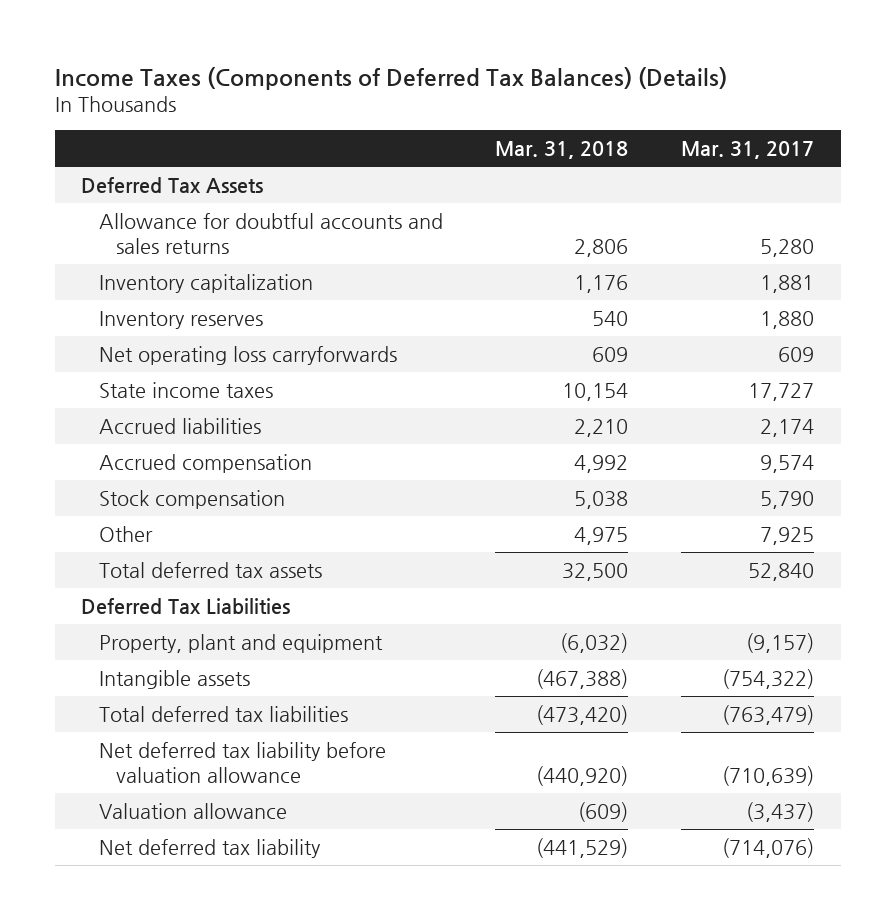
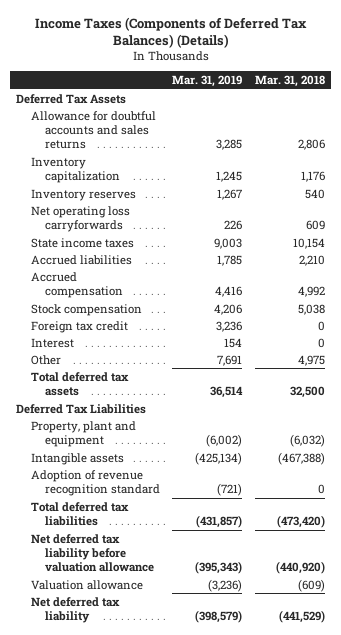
[681,140,815,159] Mar. 31, 2017 -> none
none -> [172,75,243,88] Mar. 31, 2019
none -> [30,320,128,333] Foreign tax credit
none -> [30,337,74,348] Interest
none -> [30,469,160,497] Adoption of revenue recognition standard

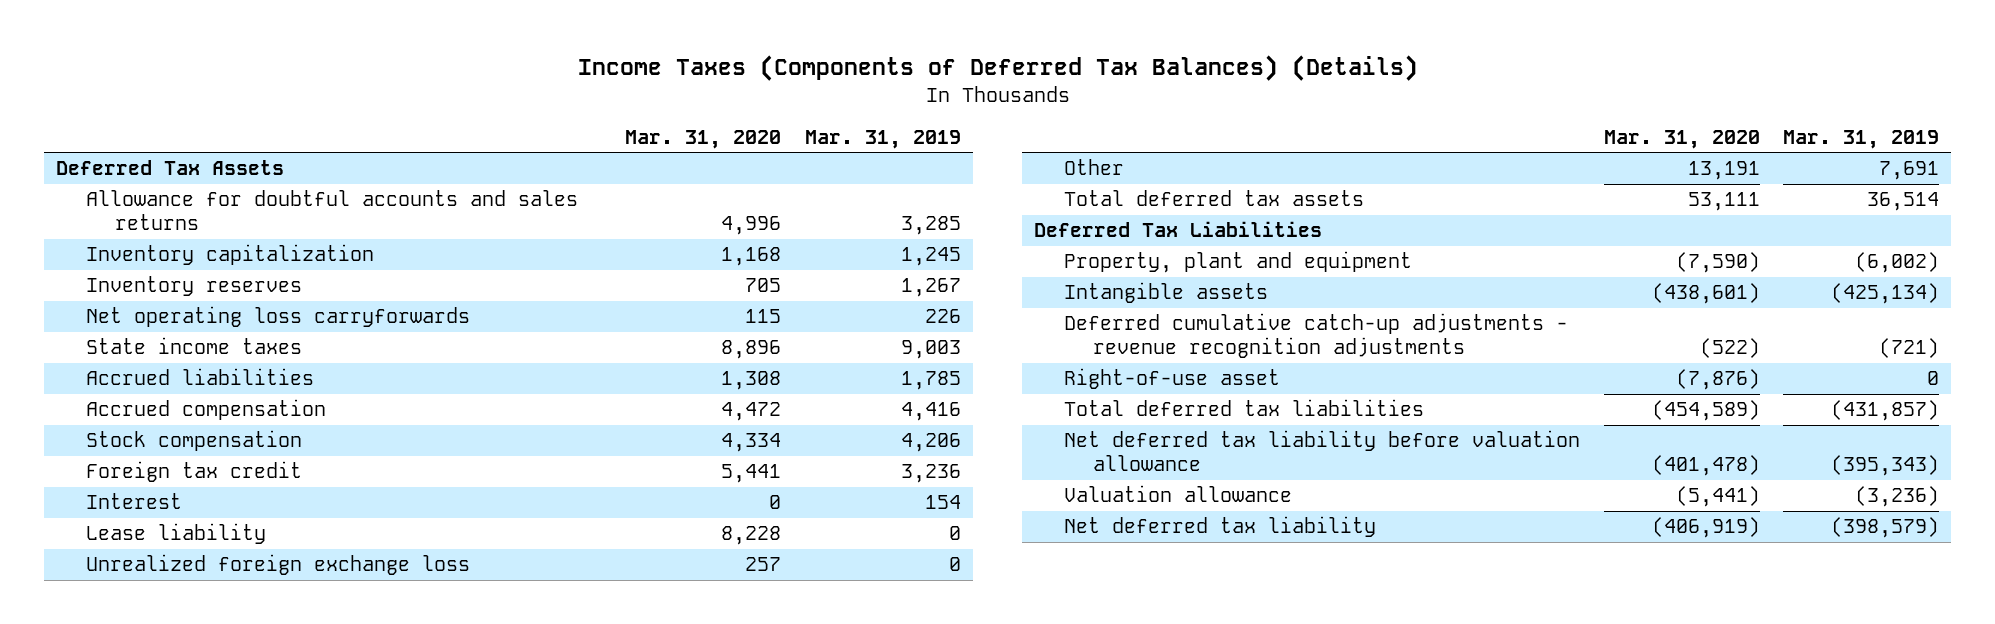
[254,75,325,88] Mar. 31, 2018 -> none
none -> [625,129,782,149] Mar. 31, 2020
none -> [85,523,266,545] Lease liability
none -> [85,554,470,576] Unrealized foreign exchange loss
[30,469,160,497] Adoption of revenue recognition standard -> [1063,313,1568,359] Deferred cumulative catch-up adjustments - revenue recognition adjustments
none -> [1063,368,1280,390] Right-of-use asset

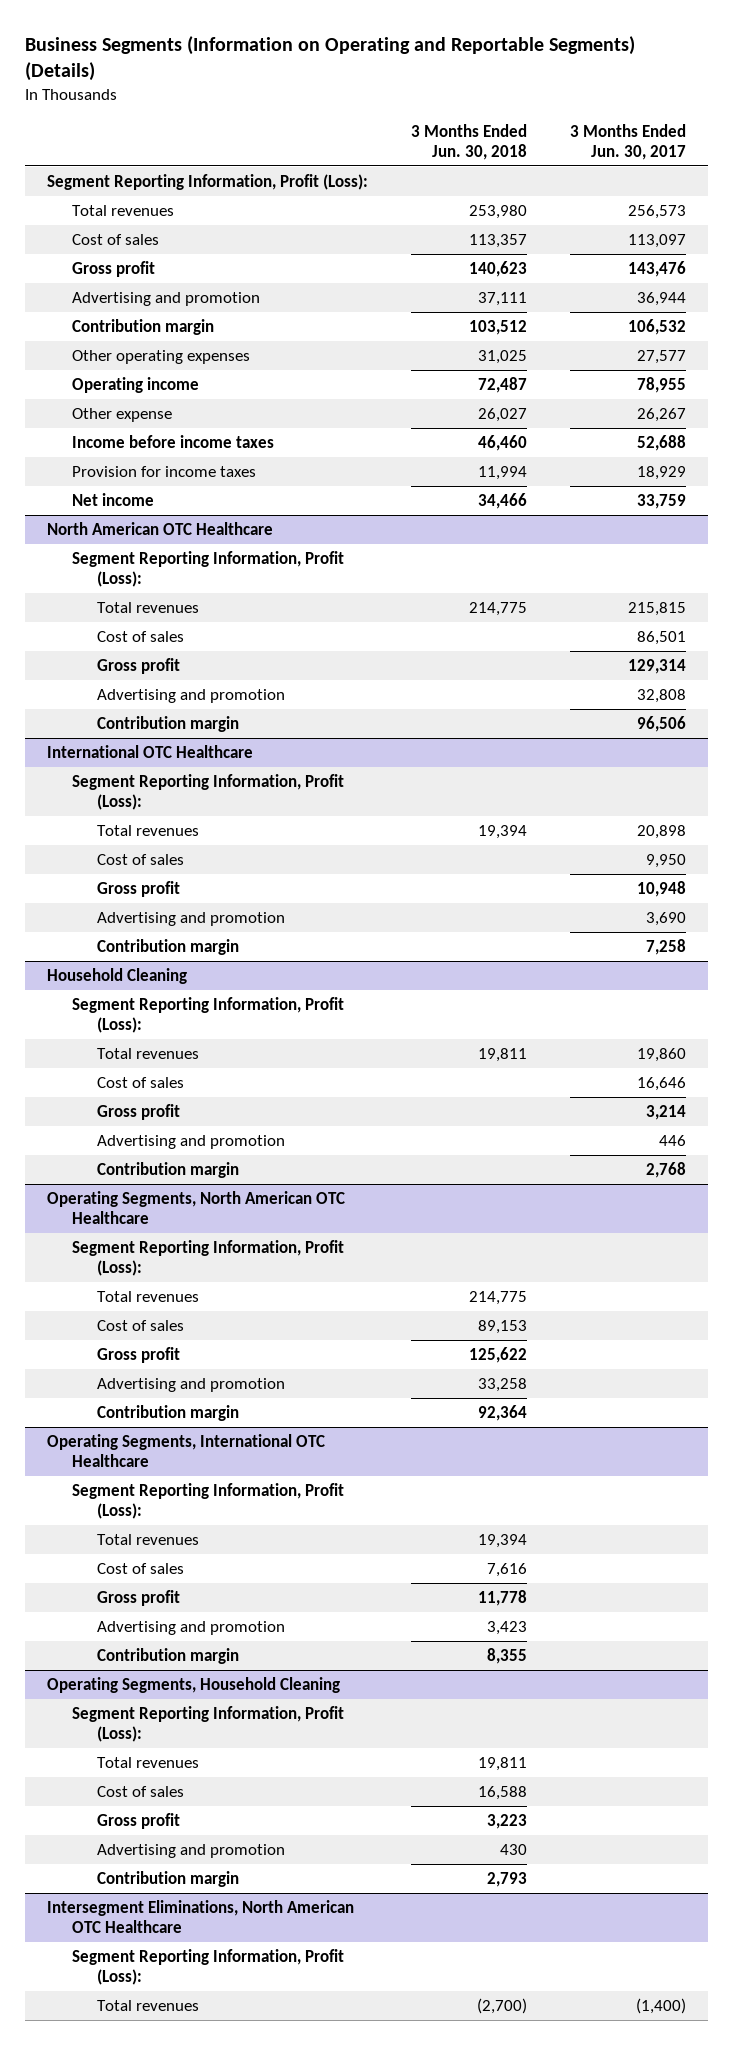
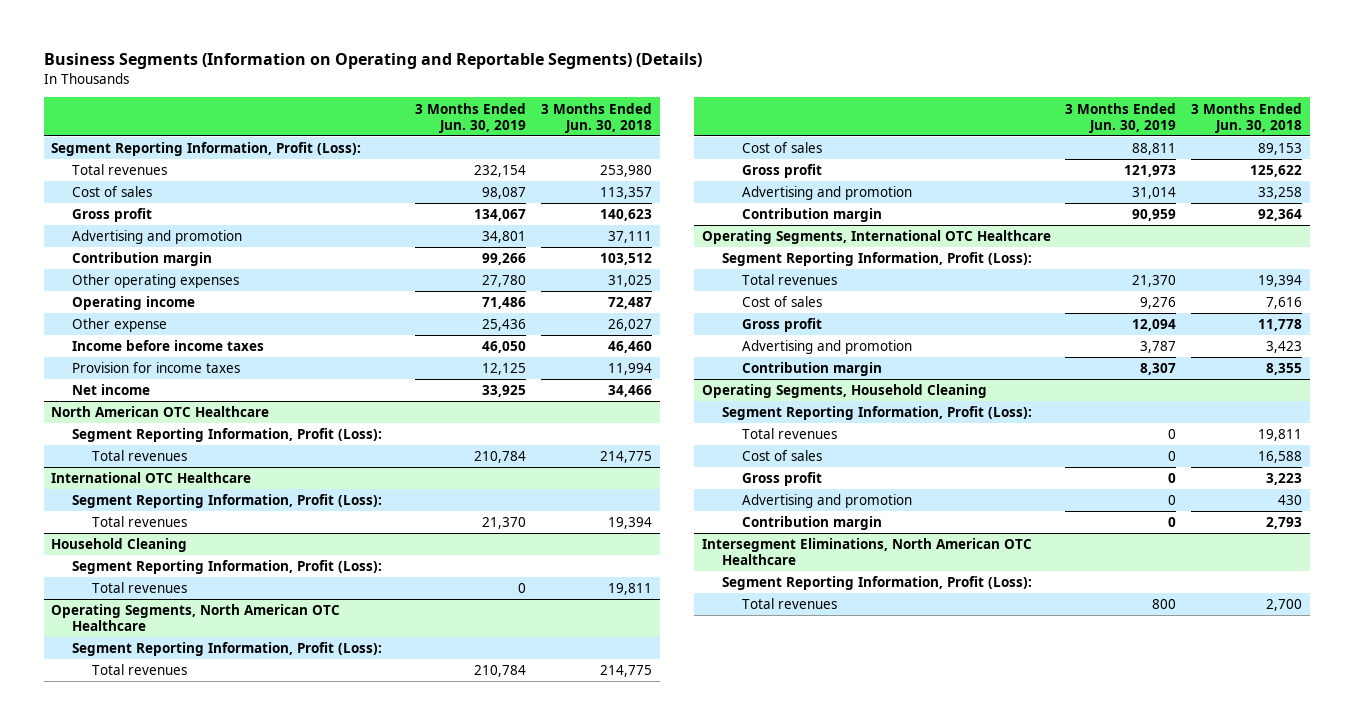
[570,123,687,160] 3 Months Ended Jun. 30, 2017 -> none
none -> [415,102,527,133] 3 Months Ended Jun. 30, 2019
[96,630,184,642] Cost of sales -> none
[96,657,180,674] Gross profit -> none
[96,688,285,703] Advertising and promotion -> none
[96,715,239,732] Contribution margin -> none
[96,853,184,865] Cost of sales -> none
[96,880,180,897] Gross profit -> none
[96,911,285,926] Advertising and promotion -> none
[96,938,239,955] Contribution margin -> none
[96,1076,184,1088] Cost of sales -> none
[96,1103,180,1120] Gross profit -> none
[96,1134,285,1149] Advertising and promotion -> none
[96,1161,239,1178] Contribution margin -> none
[476,1997,527,2014] (2,700) -> [1266,599,1303,612] 2,700

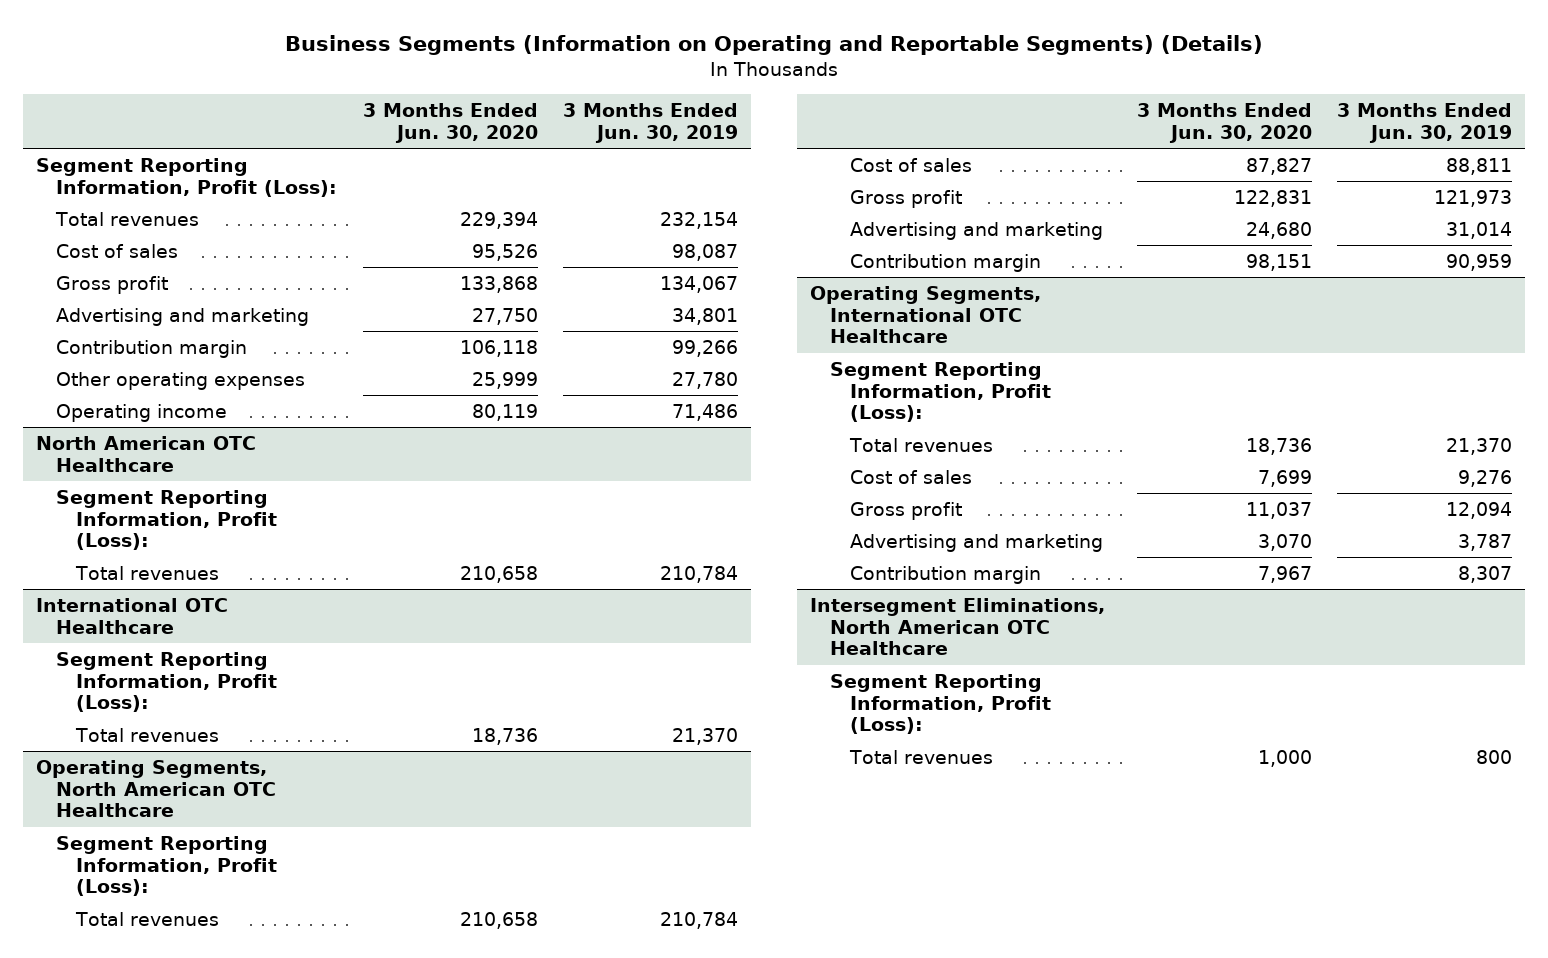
[541,102,653,133] 3 Months Ended Jun. 30, 2018 -> none
none -> [362,102,538,143] 3 Months Ended Jun. 30, 2020
[71,230,242,245] Advertising and promotion -> [55,307,309,326] Advertising and marketing
[71,318,167,333] Other expense -> none
[71,340,264,352] Income before income taxes -> none
[71,362,240,374] Provision for income taxes -> none
[71,384,150,396] Net income -> none
[51,538,188,553] Household Cleaning -> none
[71,560,382,575] Segment Reporting Information, Profit (Loss): -> none
[92,582,188,594] Total revenues -> none
[742,186,913,201] Advertising and promotion -> [849,221,1103,240] Advertising and marketing
[742,340,913,355] Advertising and promotion -> [849,533,1103,552] Advertising and marketing
[701,384,987,399] Operating Segments, Household Cleaning -> none
[721,406,1032,421] Segment Reporting Information, Profit (Loss): -> none
[742,428,838,440] Total revenues -> none
[742,450,823,462] Cost of sales -> none
[742,472,823,487] Gross profit -> none
[742,494,913,509] Advertising and promotion -> none
[742,516,883,531] Contribution margin -> none

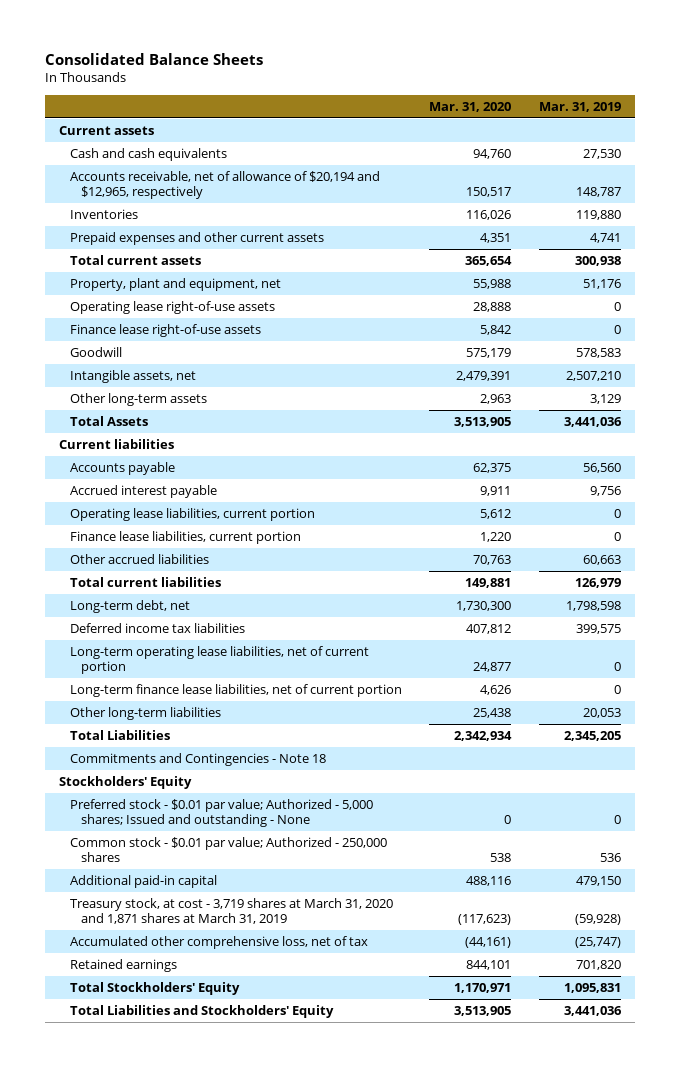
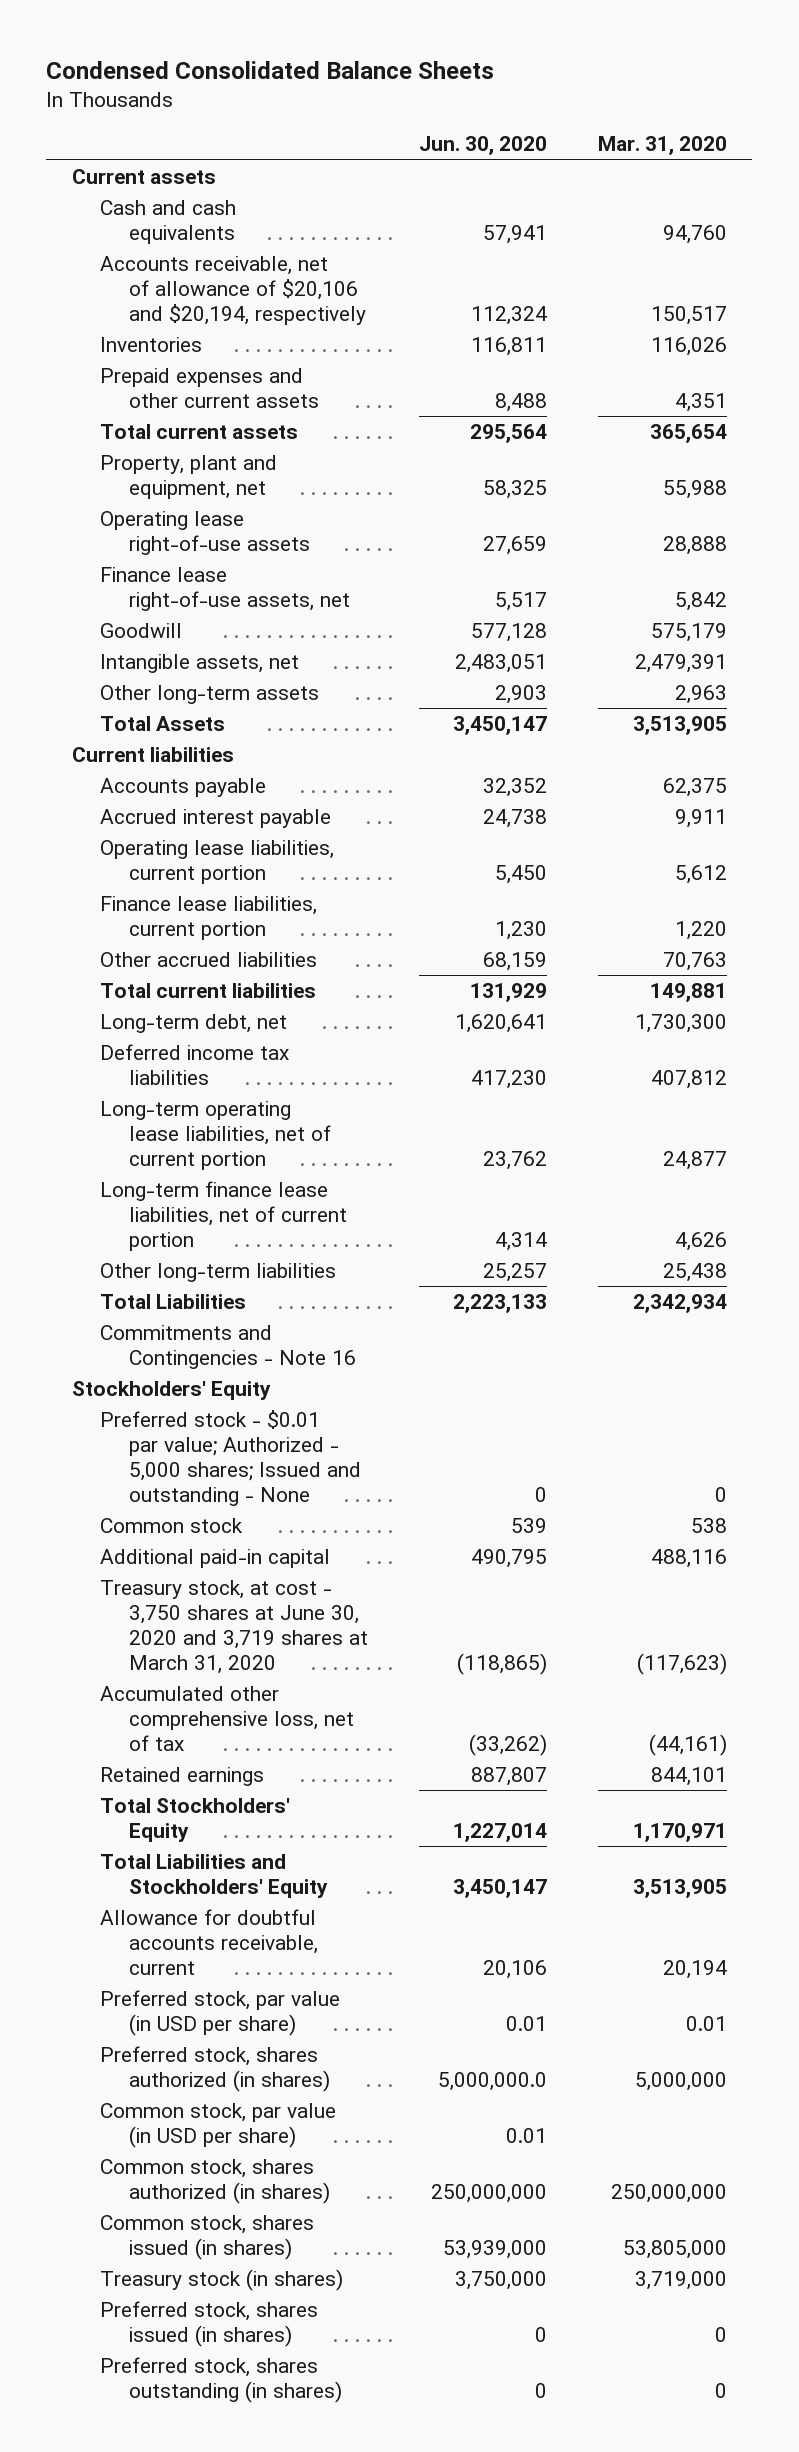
[44,52,263,65] Consolidated Balance Sheets -> [46,60,495,79] Condensed Consolidated Balance Sheets
[538,101,621,112] Mar. 31, 2019 -> none
none -> [418,136,547,156] Jun. 30, 2020
[69,170,380,200] Accounts receivable, net of allowance of $20,194 and $12,965, respectively -> [100,256,366,326] Accounts receivable, net of allowance of $20,106 and $20,194, respectively
[69,323,261,337] Finance lease right-of-use assets -> [100,567,350,612] Finance lease right-of-use assets, net
[69,752,326,766] Commitments and Contingencies - Note 18 -> [100,1325,356,1370] Commitments and Contingencies - Note 16
[69,836,387,863] Common stock - $0.01 par value; Authorized - 250,000 shares -> [100,1518,244,1534] Common stock
[69,897,393,925] Treasury stock, at cost - 3,719 shares at March 31, 2020 and 1,871 shares at March 31, 2019 -> [100,1580,368,1675] Treasury stock, at cost - 3,750 shares at June 30, 2020 and 3,719 shares at March 31, 2020
none -> [100,1909,318,1976] Allowance for doubtful accounts receivable, current
none -> [100,1990,341,2037] Preferred stock, par value (in USD per share)
none -> [100,2046,330,2093] Preferred stock, shares authorized (in shares)
none -> [100,2103,337,2149] Common stock, par value (in USD per share)
none -> [100,2159,330,2205] Common stock, shares authorized (in shares)
none -> [100,2215,315,2261] Common stock, shares issued (in shares)
none -> [100,2269,344,2292] Treasury stock (in shares)
none -> [100,2301,319,2348] Preferred stock, shares issued (in shares)
none -> [100,2357,342,2404] Preferred stock, shares outstanding (in shares)

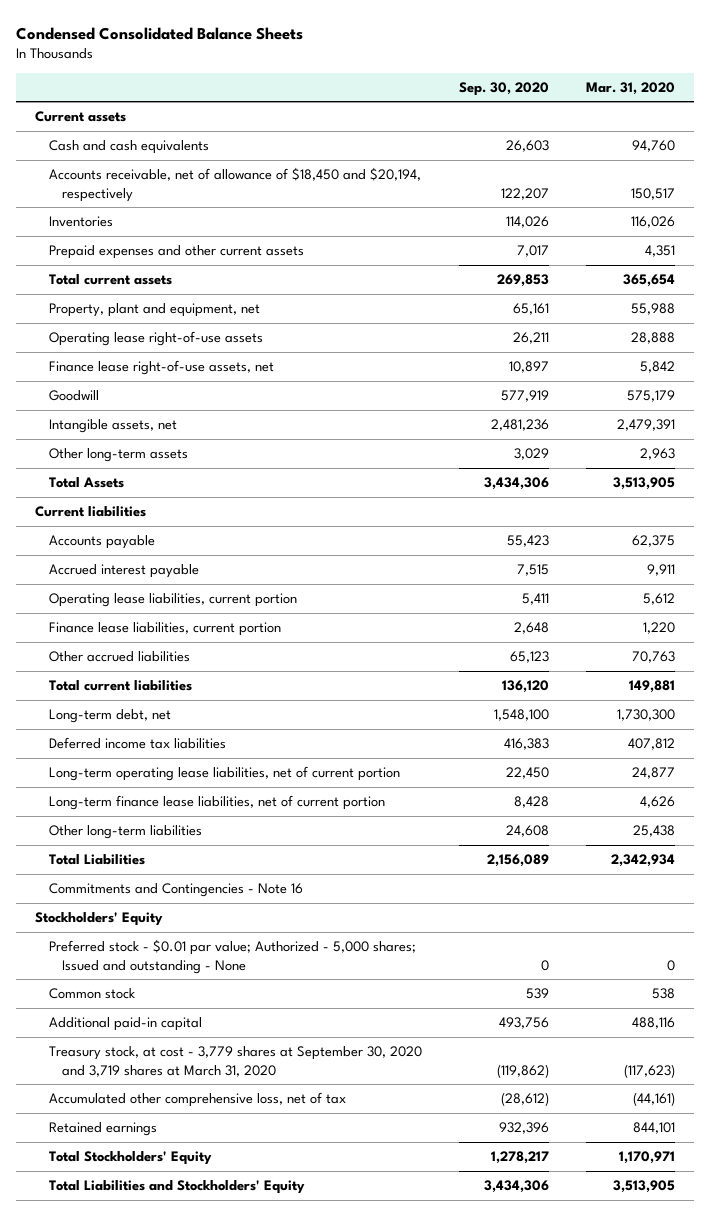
[418,136,547,156] Jun. 30, 2020 -> none
none -> [458,81,549,96] Sep. 30, 2020
[100,256,366,326] Accounts receivable, net of allowance of $20,106 and $20,194, respectively -> [48,167,421,202] Accounts receivable, net of allowance of $18,450 and $20,194, respectively
[100,1580,368,1675] Treasury stock, at cost - 3,750 shares at June 30, 2020 and 3,719 shares at March 31, 2020 -> [48,1046,422,1077] Treasury stock, at cost - 3,779 shares at September 30, 2020 and 3,719 shares at March 31, 2020
[100,1909,318,1976] Allowance for doubtful accounts receivable, current -> none
[100,1990,341,2037] Preferred stock, par value (in USD per share) -> none
[100,2046,330,2093] Preferred stock, shares authorized (in shares) -> none
[100,2103,337,2149] Common stock, par value (in USD per share) -> none
[100,2159,330,2205] Common stock, shares authorized (in shares) -> none
[100,2215,315,2261] Common stock, shares issued (in shares) -> none
[100,2269,344,2292] Treasury stock (in shares) -> none
[100,2301,319,2348] Preferred stock, shares issued (in shares) -> none
[100,2357,342,2404] Preferred stock, shares outstanding (in shares) -> none

